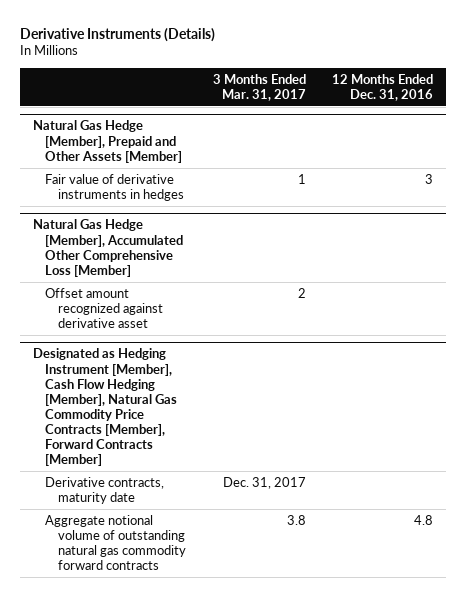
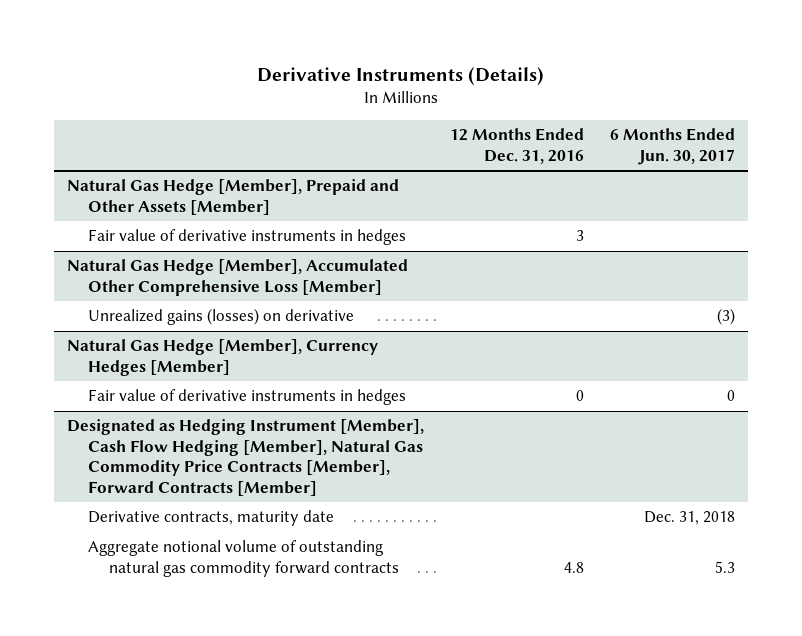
[212,73,306,101] 3 Months Ended Mar. 31, 2017 -> none
none -> [609,128,735,165] 6 Months Ended Jun. 30, 2017
[45,287,164,329] Offset amount recognized against derivative asset -> none
none -> [88,308,355,326] Unrealized gains (losses) on derivative
none -> [67,339,379,376] Natural Gas Hedge [Member], Currency Hedges [Member]
none -> [88,389,407,406] Fair value of derivative instruments in hedges

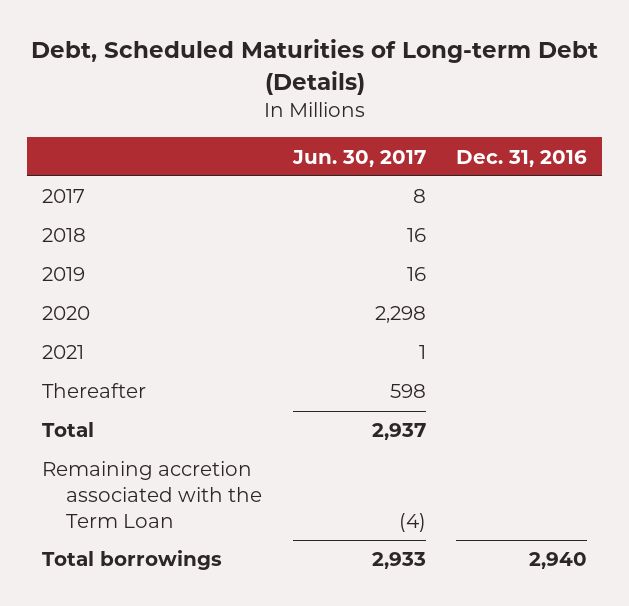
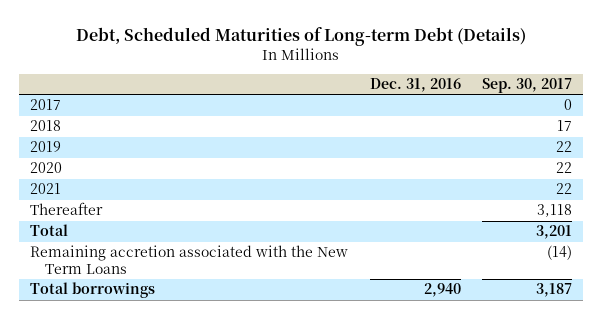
[291,149,426,167] Jun. 30, 2017 -> none
none -> [482,77,573,93] Sep. 30, 2017
[42,461,263,529] Remaining accretion associated with the Term Loan -> [30,245,349,274] Remaining accretion associated with the New Term Loans

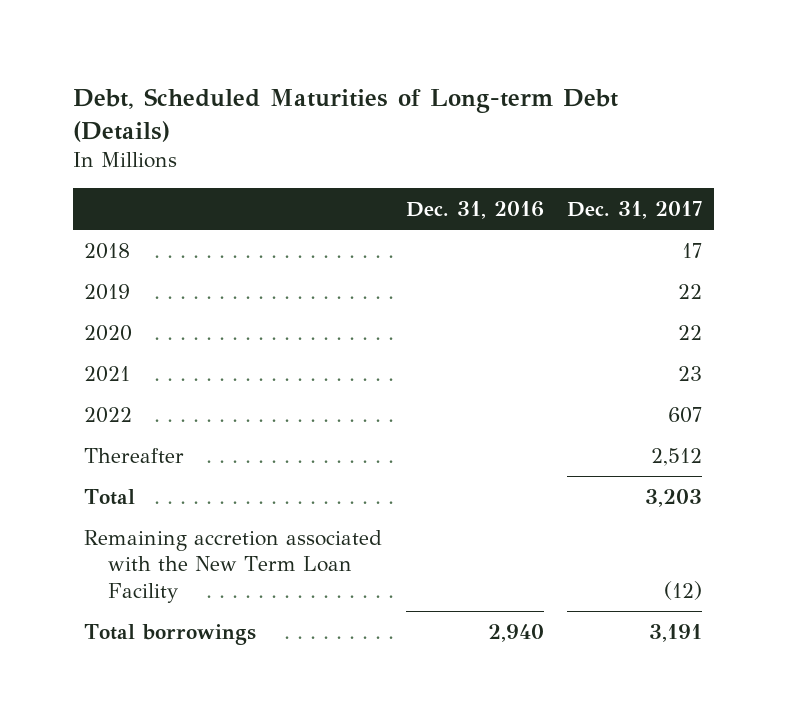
[482,77,573,93] Sep. 30, 2017 -> none
none -> [567,201,703,220] Dec. 31, 2017
[30,99,62,111] 2017 -> none
none -> [84,406,133,423] 2022
[30,245,349,274] Remaining accretion associated with the New Term Loans -> [84,529,383,603] Remaining accretion associated with the New Term Loan Facility

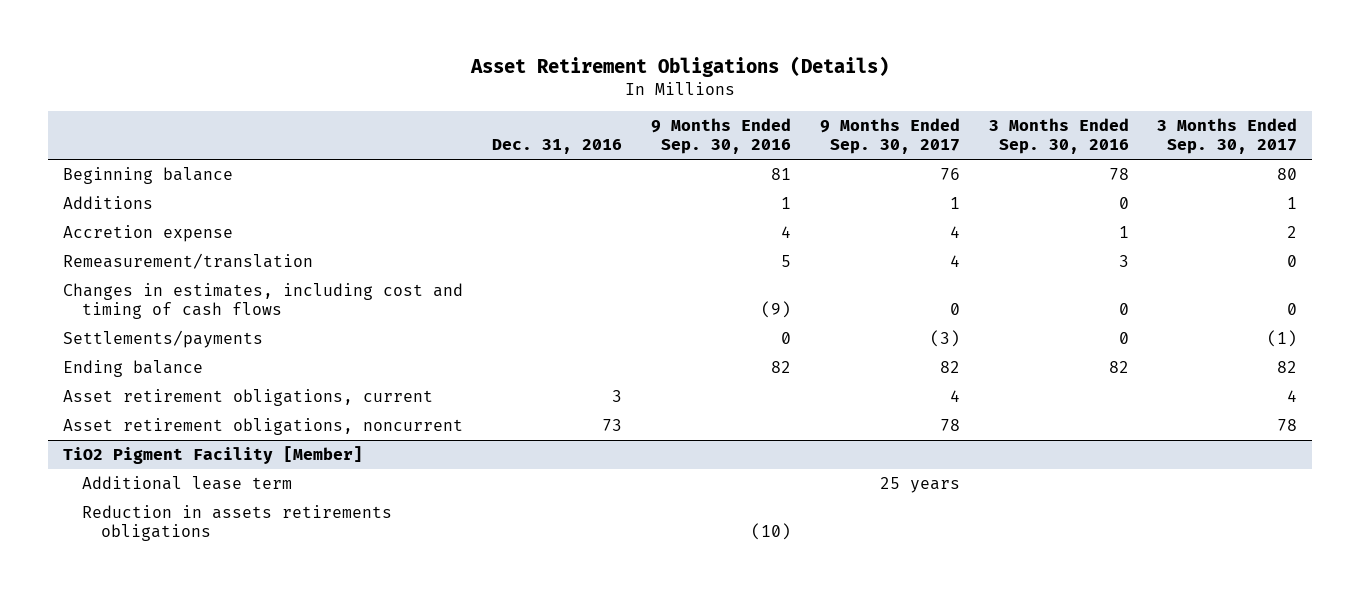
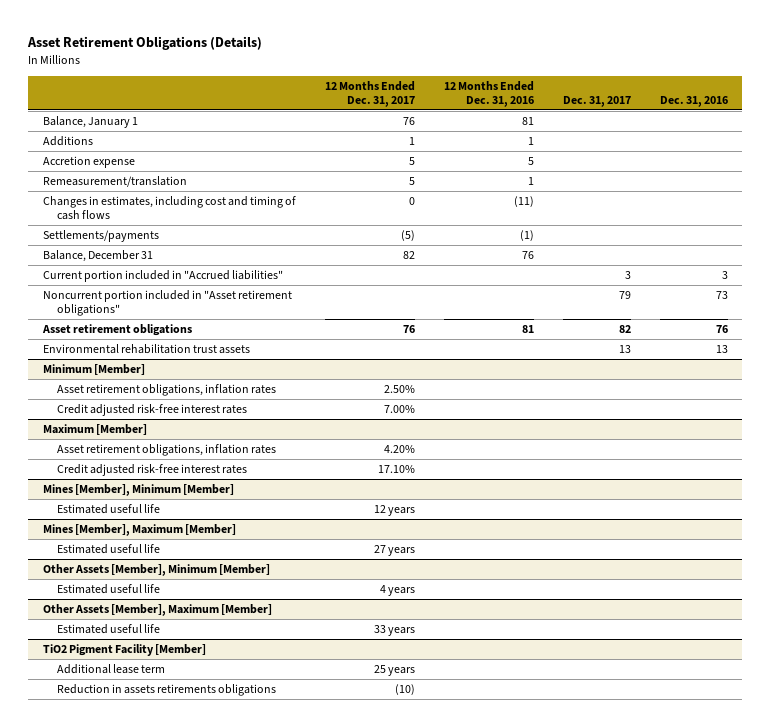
[650,118,791,155] 9 Months Ended Sep. 30, 2016 -> none
[819,118,960,155] 9 Months Ended Sep. 30, 2017 -> none
[988,118,1129,155] 3 Months Ended Sep. 30, 2016 -> none
[1157,118,1298,155] 3 Months Ended Sep. 30, 2017 -> none
none -> [324,80,415,107] 12 Months Ended Dec. 31, 2017
none -> [443,80,534,107] 12 Months Ended Dec. 31, 2016
none -> [562,95,631,107] Dec. 31, 2017
[62,166,233,184] Beginning balance -> [42,115,138,128] Balance, January 1
[62,359,203,377] Ending balance -> [42,249,153,262] Balance, December 31
[62,388,433,406] Asset retirement obligations, current -> [42,269,283,282] Current portion included in "Accrued liabilities"
[62,417,463,435] Asset retirement obligations, noncurrent -> [42,289,292,316] Noncurrent portion included in "Asset retirement obligations"
none -> [41,323,192,336] Asset retirement obligations
none -> [42,343,250,354] Environmental rehabilitation trust assets
none -> [42,363,145,375] Minimum [Member]
none -> [56,383,276,396] Asset retirement obligations, inflation rates
none -> [56,403,247,416] Credit adjusted risk-free interest rates
none -> [42,423,147,435] Maximum [Member]
none -> [56,443,276,456] Asset retirement obligations, inflation rates
none -> [56,463,247,476] Credit adjusted risk-free interest rates
none -> [42,483,234,496] Mines [Member], Minimum [Member]
none -> [56,503,160,514] Estimated useful life
none -> [42,523,236,536] Mines [Member], Maximum [Member]
none -> [56,543,160,554] Estimated useful life
none -> [42,563,270,576] Other Assets [Member], Minimum [Member]
none -> [56,583,160,594] Estimated useful life
none -> [42,603,272,616] Other Assets [Member], Maximum [Member]
none -> [56,623,160,634] Estimated useful life

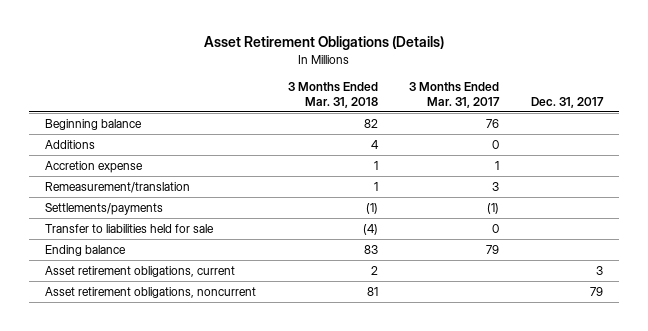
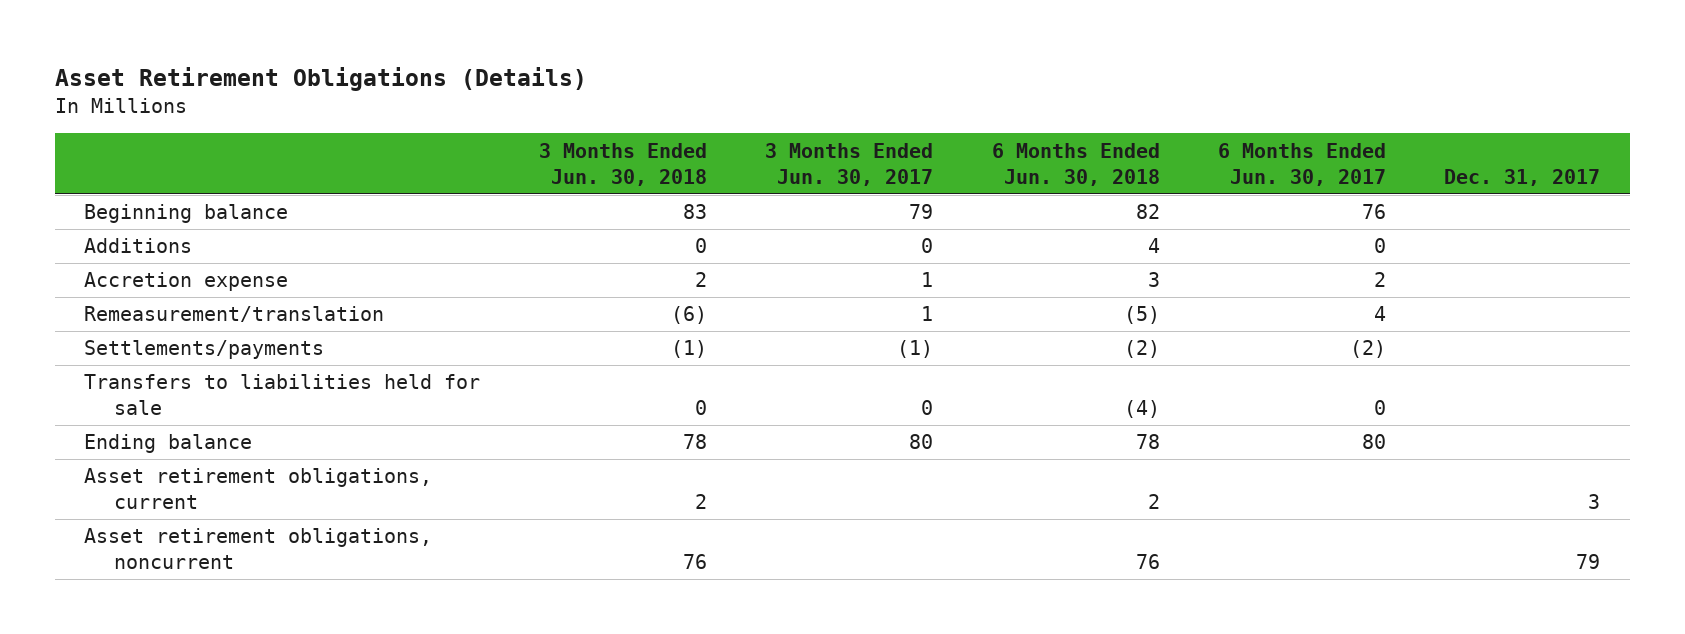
[287,81,378,108] 3 Months Ended Mar. 31, 2018 -> none
[409,81,501,108] 3 Months Ended Mar. 31, 2017 -> none
none -> [538,142,707,186] 3 Months Ended Jun. 30, 2018
none -> [765,142,934,186] 3 Months Ended Jun. 30, 2017
none -> [991,142,1160,186] 6 Months Ended Jun. 30, 2018
none -> [1218,142,1387,186] 6 Months Ended Jun. 30, 2017
[44,224,214,234] Transfer to liabilities held for sale -> [84,374,481,416] Transfers to liabilities held for sale

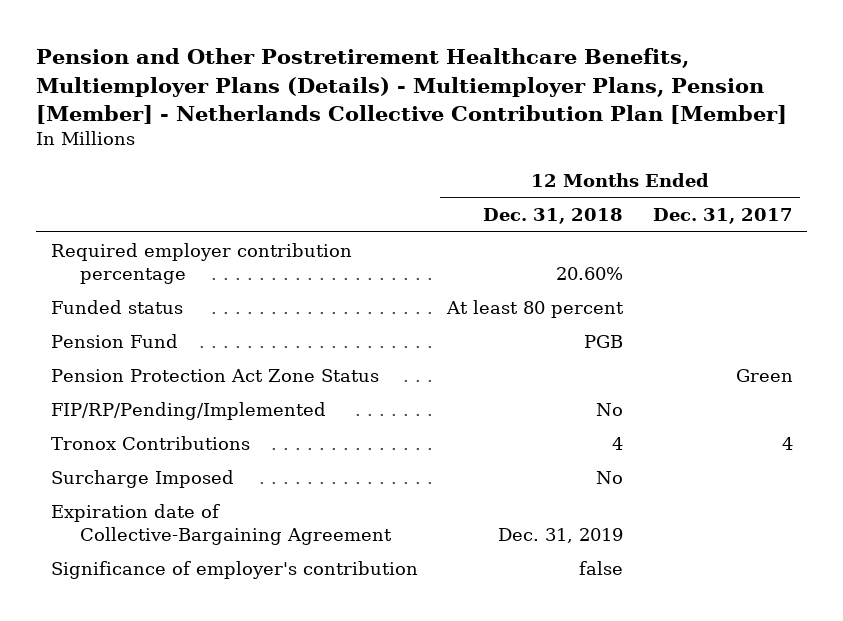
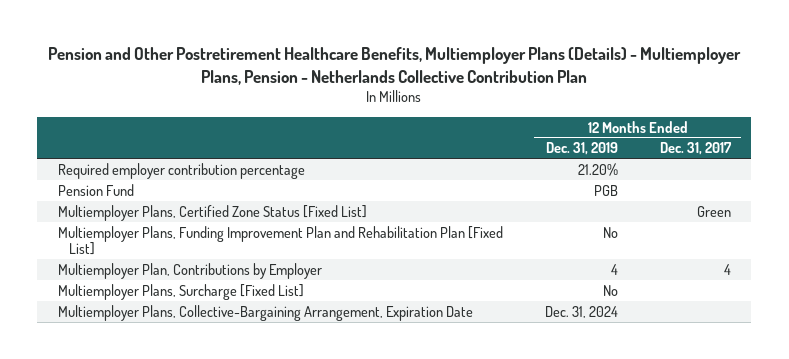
[36,48,788,124] Pension and Other Postretirement Healthcare Benefits, Multiemployer Plans (Details) - Multiemployer Plans, Pension [Member] - Netherlands Collective Contribution Plan [Member] -> [48,47,742,85] Pension and Other Postretirement Healthcare Benefits, Multiemployer Plans (Details) - Multiemployer Plans, Pension - Netherlands Collective Contribution Plan
[483,208,624,225] Dec. 31, 2018 -> none
none -> [545,142,618,156] Dec. 31, 2019
[50,299,183,314] Funded status -> none
[50,560,418,579] Significance of employer's contribution -> none
[50,368,379,382] Pension Protection Act Zone Status -> [58,204,368,221] Multiemployer Plans, Certified Zone Status [Fixed List]
[50,401,326,420] FIP/RP/Pending/Implemented -> [58,225,504,256] Multiemployer Plans, Funding Improvement Plan and Rehabilitation Plan [Fixed List]
[50,435,250,450] Tronox Contributions -> [58,262,323,279] Multiemployer Plan, Contributions by Employer
[50,469,234,488] Surcharge Imposed -> [58,283,305,300] Multiemployer Plans, Surcharge [Fixed List]
[50,503,392,545] Expiration date of Collective-Bargaining Agreement -> [58,304,474,321] Multiemployer Plans, Collective-Bargaining Arrangement, Expiration Date

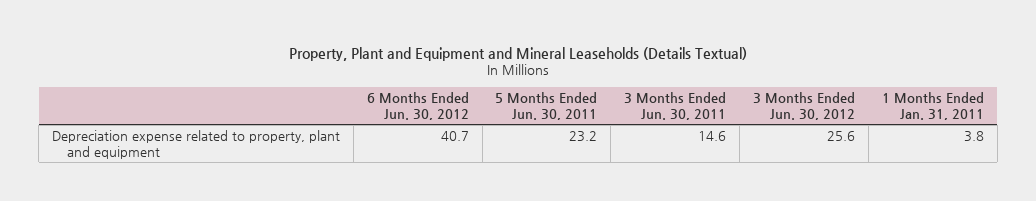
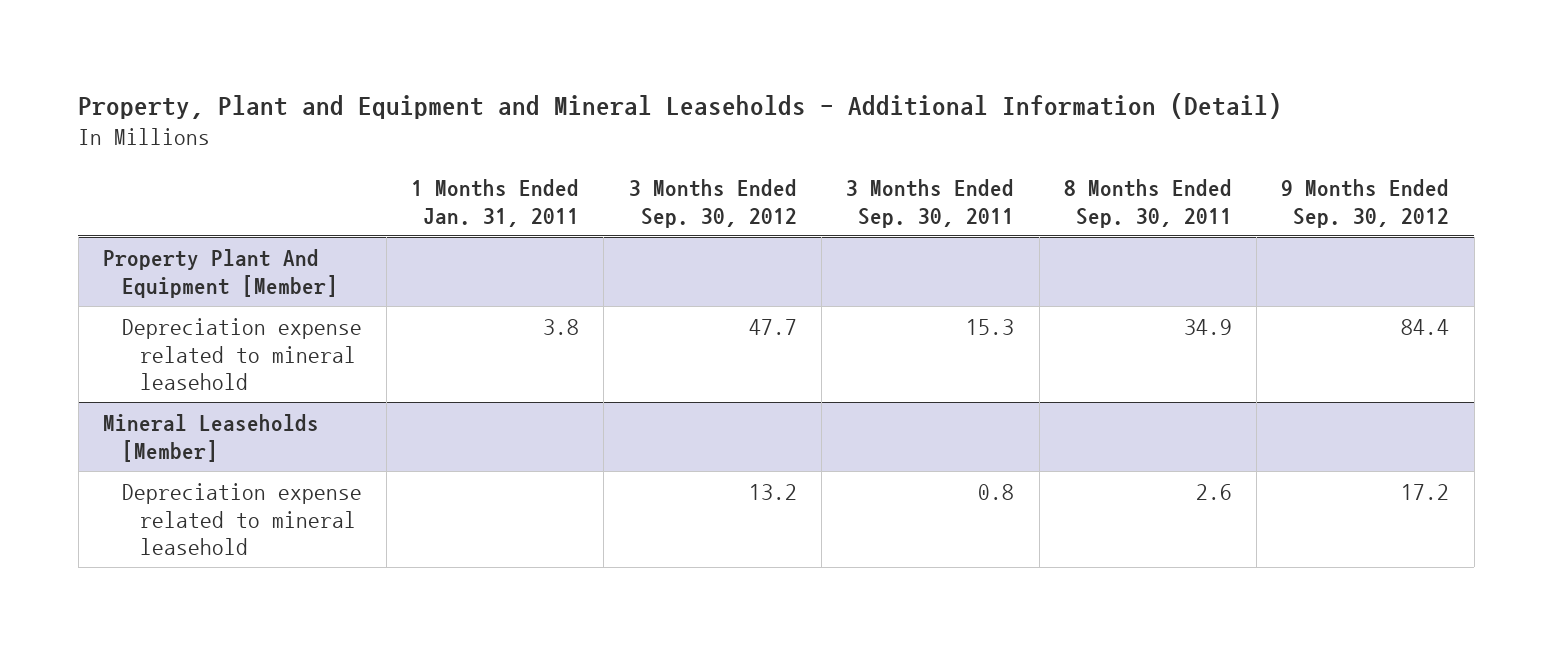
[288,46,747,61] Property, Plant and Equipment and Mineral Leaseholds (Details Textual) -> [78,92,1283,119] Property, Plant and Equipment and Mineral Leaseholds - Additional Information (Detail)
[366,91,469,120] 6 Months Ended Jun. 30, 2012 -> none
[495,91,598,120] 5 Months Ended Jun. 30, 2011 -> none
[624,91,727,120] 3 Months Ended Jun. 30, 2011 -> none
[752,91,855,120] 3 Months Ended Jun. 30, 2012 -> none
none -> [628,179,797,228] 3 Months Ended Sep. 30, 2012
none -> [846,179,1015,228] 3 Months Ended Sep. 30, 2011
none -> [1063,179,1232,228] 8 Months Ended Sep. 30, 2011
none -> [1281,179,1450,228] 9 Months Ended Sep. 30, 2012
[51,130,340,159] Depreciation expense related to property, plant and equipment -> none
none -> [102,248,338,298] Property Plant And Equipment [Member]
none -> [121,317,362,391] Depreciation expense related to mineral leasehold
none -> [102,413,319,462] Mineral Leaseholds [Member]
none -> [121,482,362,556] Depreciation expense related to mineral leasehold

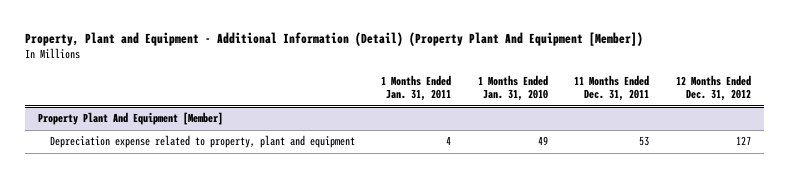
[78,92,1283,119] Property, Plant and Equipment and Mineral Leaseholds - Additional Information (Detail) -> [24,31,643,46] Property, Plant and Equipment - Additional Information (Detail) (Property Plant And Equipment [Member])
[628,179,797,228] 3 Months Ended Sep. 30, 2012 -> none
[846,179,1015,228] 3 Months Ended Sep. 30, 2011 -> none
[1063,179,1232,228] 8 Months Ended Sep. 30, 2011 -> none
[1281,179,1450,228] 9 Months Ended Sep. 30, 2012 -> none
none -> [477,75,548,102] 1 Months Ended Jan. 31, 2010
none -> [574,75,650,102] 11 Months Ended Dec. 31, 2011
none -> [675,75,751,102] 12 Months Ended Dec. 31, 2012
[102,413,319,462] Mineral Leaseholds [Member] -> none
[121,482,362,556] Depreciation expense related to mineral leasehold -> none
[121,317,362,391] Depreciation expense related to mineral leasehold -> [50,135,356,149] Depreciation expense related to property, plant and equipment
[543,318,580,335] 3.8 -> [446,136,452,146] 4

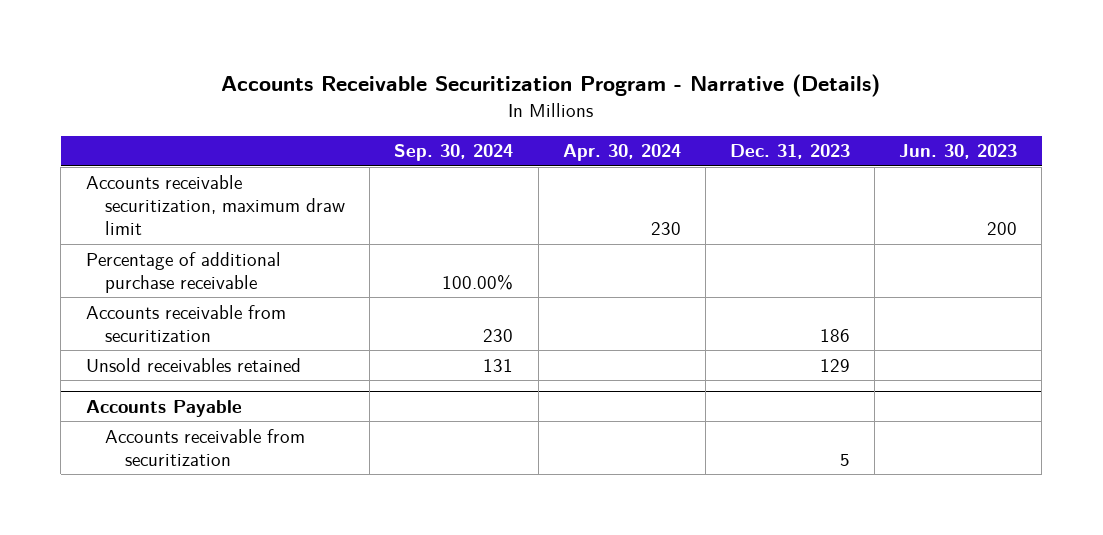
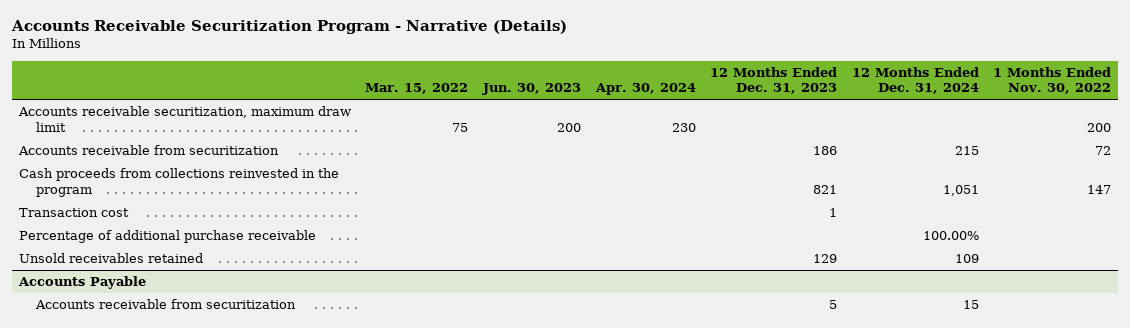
[394,144,514,162] Sep. 30, 2024 -> none
[729,144,850,160] Dec. 31, 2023 -> none
none -> [365,83,469,95] Mar. 15, 2022
none -> [710,66,838,95] 12 Months Ended Dec. 31, 2023
none -> [851,66,979,95] 12 Months Ended Dec. 31, 2024
none -> [993,66,1112,95] 1 Months Ended Nov. 30, 2022
none -> [18,168,339,197] Cash proceeds from collections reinvested in the program
none -> [18,208,129,218] Transaction cost
[85,251,281,293] Percentage of additional purchase receivable -> [18,230,316,244] Percentage of additional purchase receivable

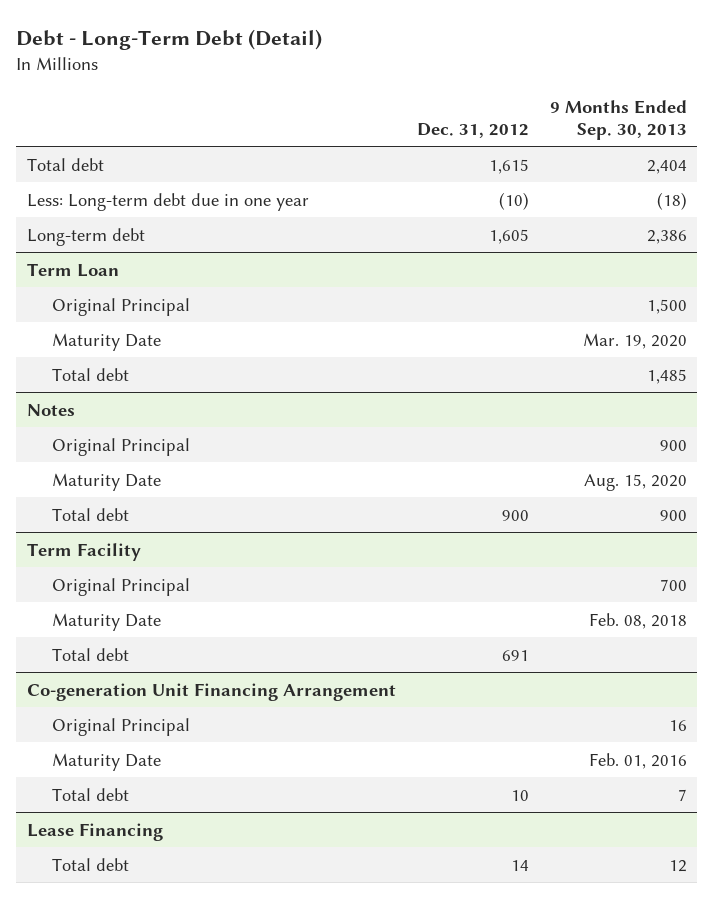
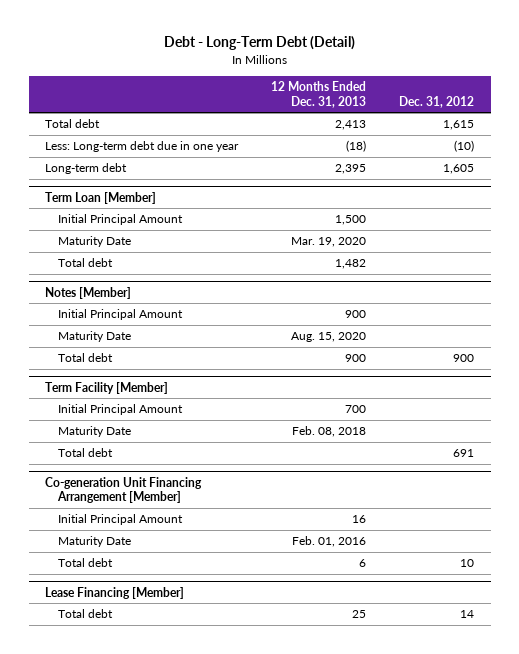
[549,99,687,140] 9 Months Ended Sep. 30, 2013 -> none
none -> [271,80,367,108] 12 Months Ended Dec. 31, 2013
[26,262,119,277] Term Loan -> [45,191,157,204] Term Loan [Member]
[52,297,191,316] Original Principal -> [58,214,184,226] Initial Principal Amount
[26,403,75,416] Notes -> [45,286,132,299] Notes [Member]
[52,437,191,456] Original Principal -> [58,309,184,321] Initial Principal Amount
[26,542,141,561] Term Facility -> [45,381,169,394] Term Facility [Member]
[52,577,191,596] Original Principal -> [58,404,184,416] Initial Principal Amount
[26,682,396,701] Co-generation Unit Financing Arrangement -> [45,476,203,504] Co-generation Unit Financing Arrangement [Member]
[52,717,191,736] Original Principal -> [58,514,184,526] Initial Principal Amount
[26,822,163,841] Lease Financing -> [45,586,185,599] Lease Financing [Member]

